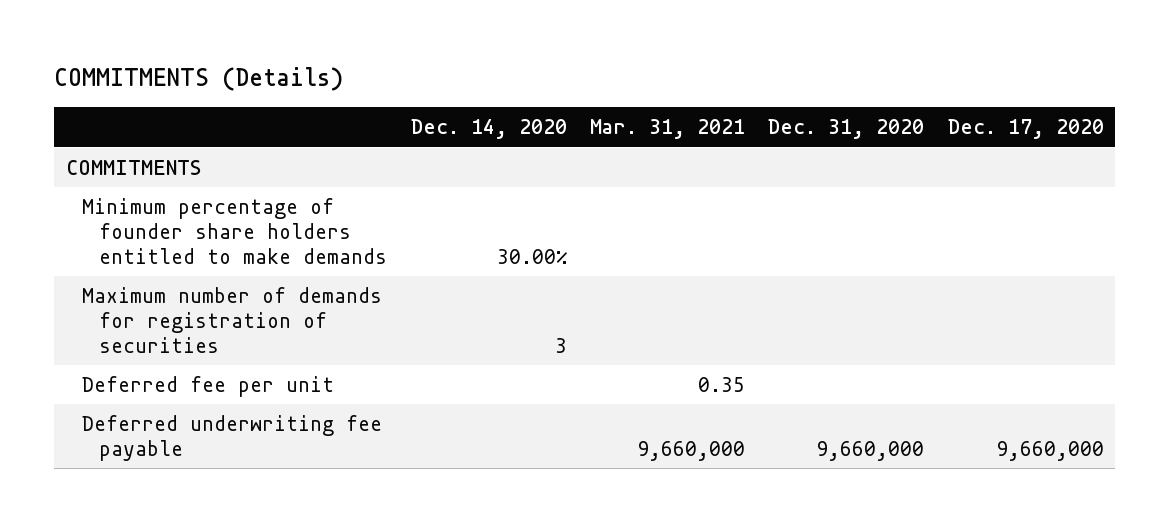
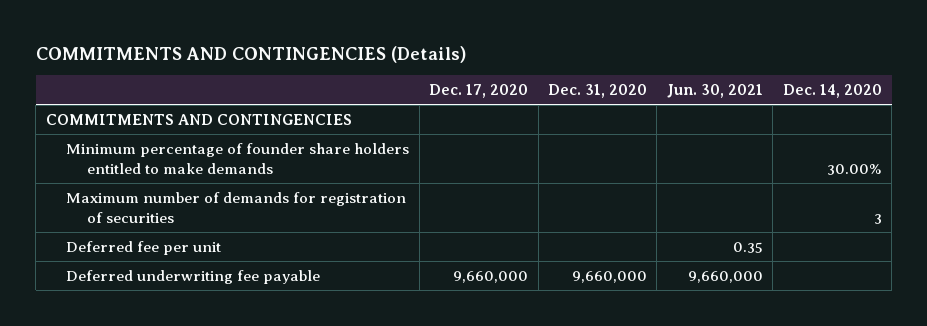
[53,67,343,92] COMMITMENTS (Details) -> [35,45,466,63] COMMITMENTS AND CONTINGENCIES (Details)
[590,119,746,140] Mar. 31, 2021 -> none
none -> [666,84,763,99] Jun. 30, 2021
[65,159,201,175] COMMITMENTS -> [45,113,352,125] COMMITMENTS AND CONTINGENCIES

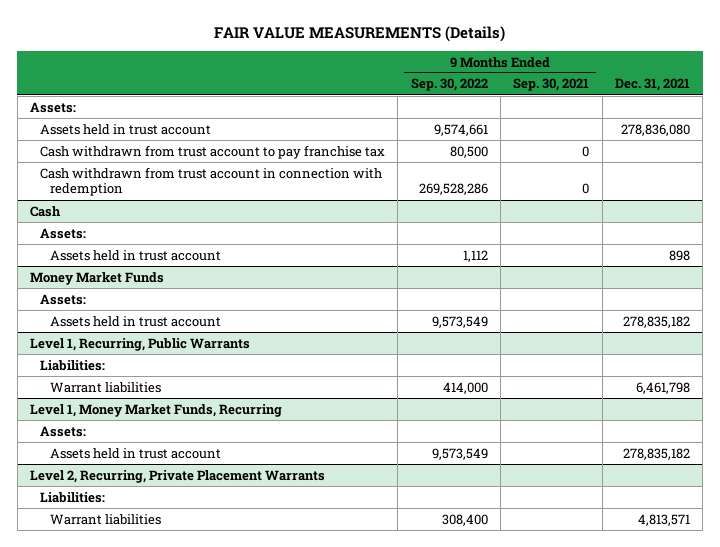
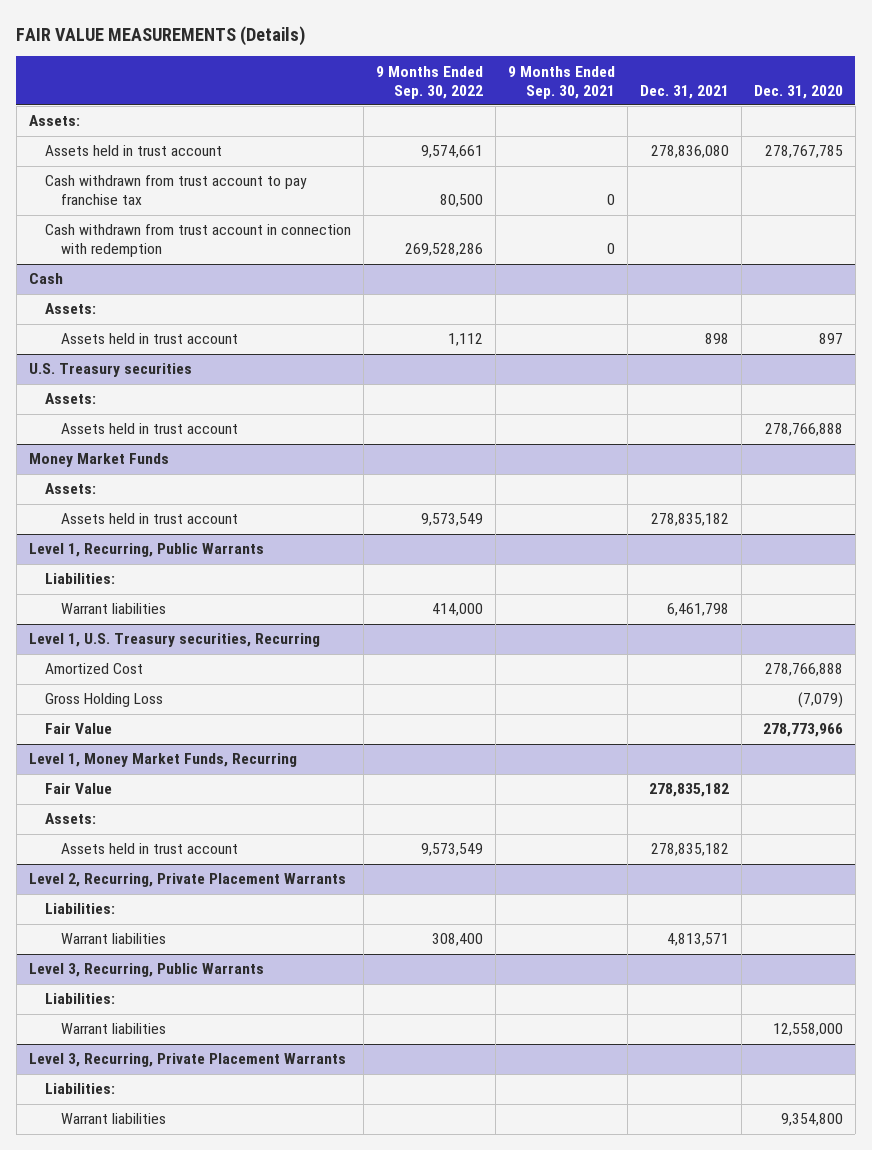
none -> [753,84,843,99] Dec. 31, 2020
none -> [28,363,192,378] U.S. Treasury securities
none -> [45,393,97,405] Assets:
none -> [61,423,239,435] Assets held in trust account
none -> [28,633,320,648] Level 1, U.S. Treasury securities, Recurring
none -> [45,663,144,675] Amortized Cost
none -> [45,693,164,708] Gross Holding Loss
none -> [45,723,113,735] Fair Value
none -> [45,783,113,795] Fair Value
none -> [28,963,264,978] Level 3, Recurring, Public Warrants
none -> [45,993,116,1005] Liabilities:
none -> [61,1023,167,1035] Warrant liabilities
none -> [28,1053,346,1068] Level 3, Recurring, Private Placement Warrants
none -> [45,1083,116,1095] Liabilities:
none -> [61,1113,167,1125] Warrant liabilities

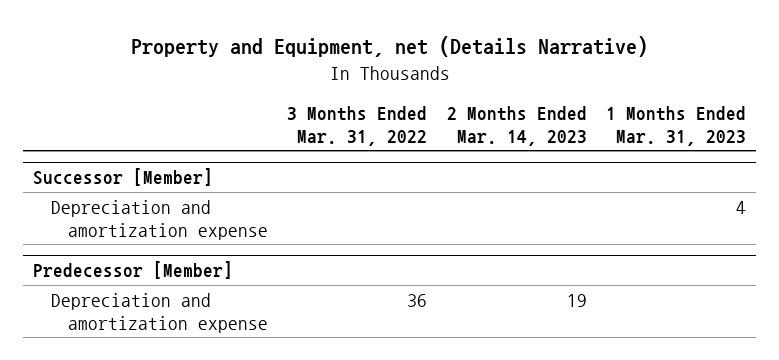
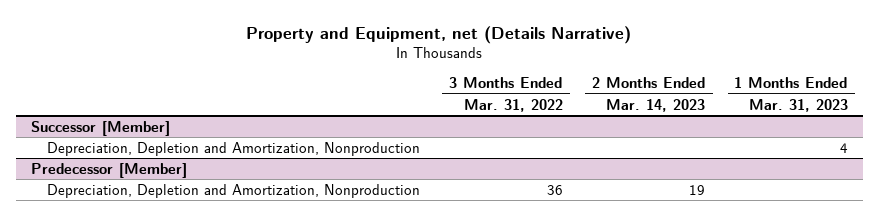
[50,199,268,240] Depreciation and amortization expense -> [47,141,421,156] Depreciation, Depletion and Amortization, Nonproduction
[50,292,268,333] Depreciation and amortization expense -> [47,183,421,198] Depreciation, Depletion and Amortization, Nonproduction

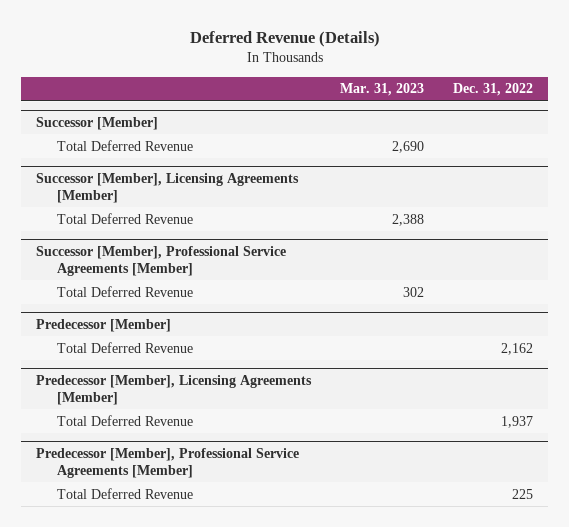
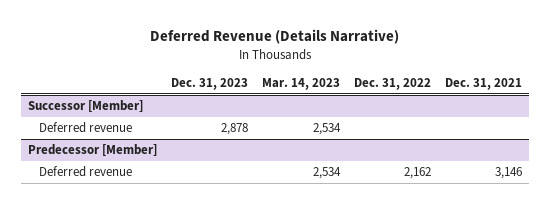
[189,31,380,48] Deferred Revenue (Details) -> [149,28,399,44] Deferred Revenue (Details Narrative)
[340,83,425,97] Mar. 31, 2023 -> none
none -> [170,77,248,90] Dec. 31, 2023
none -> [261,77,340,90] Mar. 14, 2023
none -> [445,77,523,90] Dec. 31, 2021
[35,172,299,203] Successor [Member], Licensing Agreements [Member] -> none
[56,212,193,224] Total Deferred Revenue -> none
[35,245,286,276] Successor [Member], Professional Service Agreements [Member] -> none
[56,285,193,297] Total Deferred Revenue -> none
[56,139,193,151] Total Deferred Revenue -> [39,122,133,134] Deferred revenue
[35,374,312,405] Predecessor [Member], Licensing Agreements [Member] -> none
[56,414,193,426] Total Deferred Revenue -> none
[35,447,299,478] Predecessor [Member], Professional Service Agreements [Member] -> none
[56,487,193,499] Total Deferred Revenue -> none
[56,341,193,353] Total Deferred Revenue -> [39,166,133,178] Deferred revenue

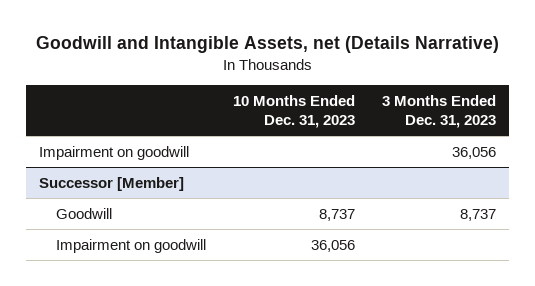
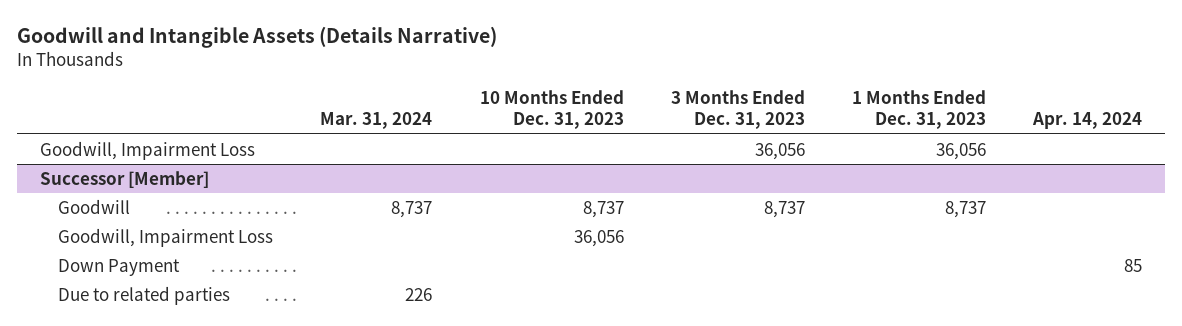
[35,36,499,54] Goodwill and Intangible Assets, net (Details Narrative) -> [16,26,497,49] Goodwill and Intangible Assets (Details Narrative)
none -> [320,112,433,130] Mar. 31, 2024
none -> [851,90,986,130] 1 Months Ended Dec. 31, 2023
none -> [1031,112,1142,130] Apr. 14, 2024
[39,145,190,160] Impairment on goodwill -> [40,140,256,160] Goodwill, Impairment Loss
[56,238,207,253] Impairment on goodwill -> [58,227,274,247] Goodwill, Impairment Loss
none -> [58,258,181,276] Down Payment
none -> [58,285,231,305] Due to related parties

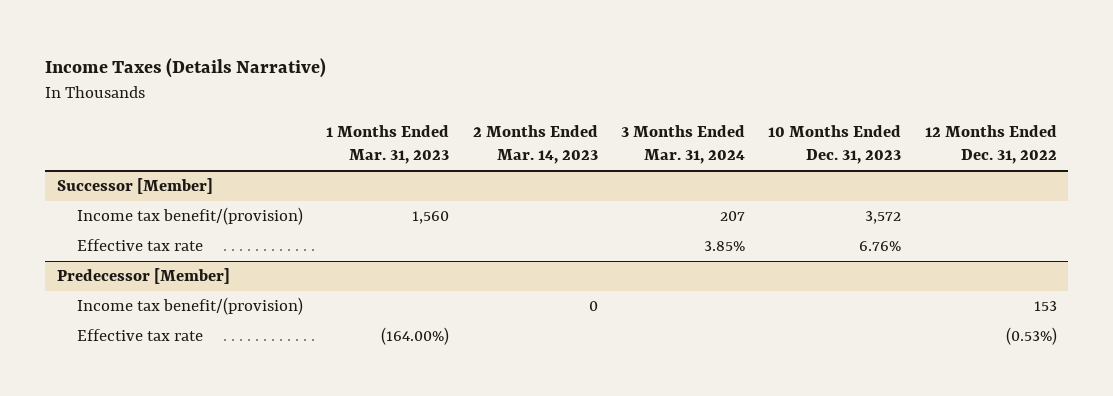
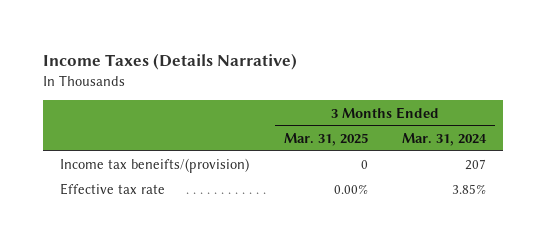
[326,124,450,165] 1 Months Ended Mar. 31, 2023 -> none
[472,124,598,165] 2 Months Ended Mar. 14, 2023 -> none
[768,124,902,165] 10 Months Ended Dec. 31, 2023 -> none
[924,124,1057,165] 12 Months Ended Dec. 31, 2022 -> none
none -> [283,132,368,146] Mar. 31, 2025
[56,178,213,195] Successor [Member] -> none
[77,207,304,226] Income tax benefit/(provision) -> [60,158,250,174] Income tax beneifts/(provision)
[56,268,230,285] Predecessor [Member] -> none
[77,297,304,316] Income tax benefit/(provision) -> none
[77,329,204,342] Effective tax rate -> none

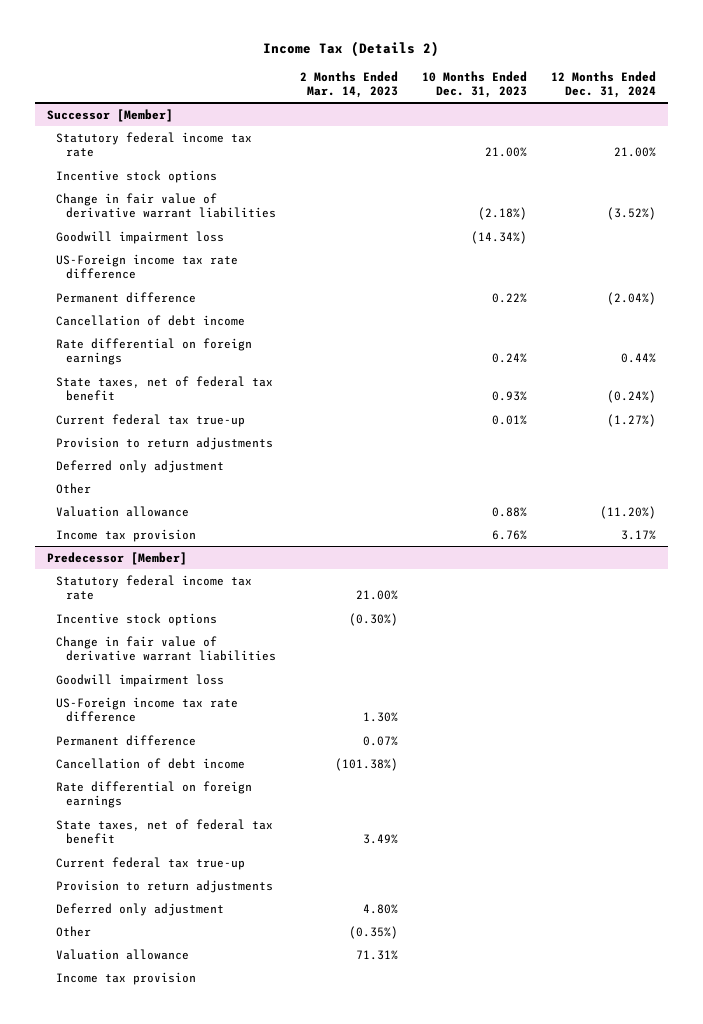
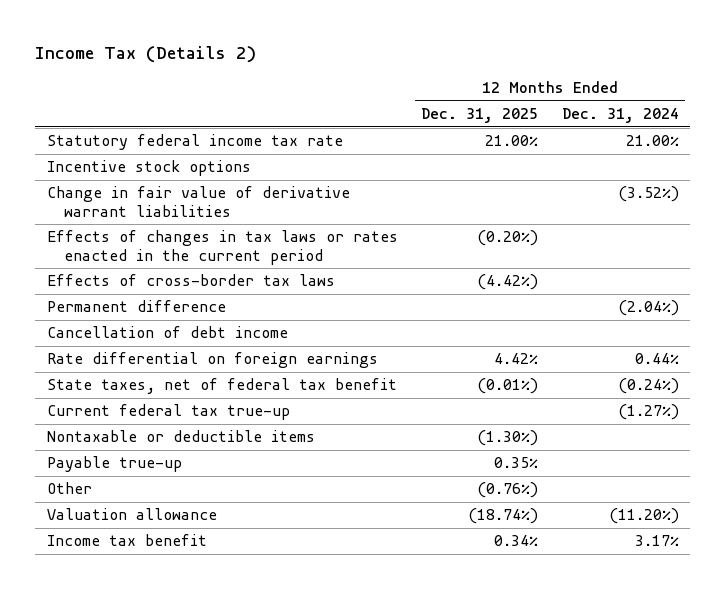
[300,70,399,99] 2 Months Ended Mar. 14, 2023 -> none
[422,70,528,99] 10 Months Ended Dec. 31, 2023 -> none
none -> [421,108,539,124] Dec. 31, 2025
[46,108,173,122] Successor [Member] -> none
[56,230,225,244] Goodwill impairment loss -> none
[56,253,239,280] US-Foreign income tax rate difference -> none
none -> [46,230,398,265] Effects of changes in tax laws or rates enacted in the current period
none -> [46,274,335,287] Effects of cross-border tax laws
[56,436,274,450] Provision to return adjustments -> none
[56,459,225,473] Deferred only adjustment -> none
none -> [46,430,315,443] Nontaxable or deductible items
none -> [46,456,182,473] Payable true-up
[46,551,187,565] Predecessor [Member] -> none
[56,574,253,601] Statutory federal income tax rate -> none
[56,612,218,626] Incentive stock options -> none
[56,635,277,662] Change in fair value of derivative warrant liabilities -> none
[56,673,225,687] Goodwill impairment loss -> none
[56,696,239,723] US-Foreign income tax rate difference -> none
[56,734,197,746] Permanent difference -> none
[56,757,246,769] Cancellation of debt income -> none
[56,780,253,809] Rate differential on foreign earnings -> none
[56,818,274,845] State taxes, net of federal tax benefit -> none
[56,856,246,870] Current federal tax true-up -> none
[56,879,274,893] Provision to return adjustments -> none
[56,902,225,916] Deferred only adjustment -> none
[56,925,92,937] Other -> none
[56,948,190,960] Valuation allowance -> none
[56,971,197,985] Income tax provision -> none
[56,528,197,542] Income tax provision -> [46,534,207,547] Income tax benefit

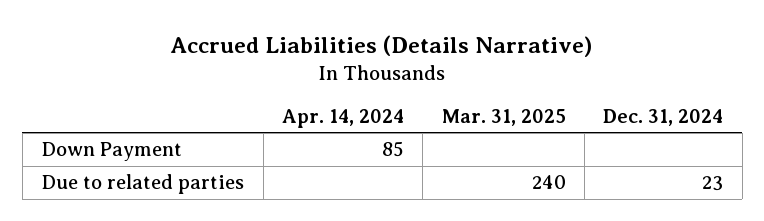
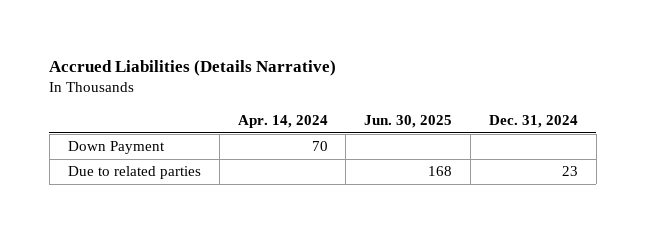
[441,108,566,126] Mar. 31, 2025 -> none
none -> [364,114,453,128] Jun. 30, 2025
[381,141,404,158] 85 -> [311,141,328,152] 70

